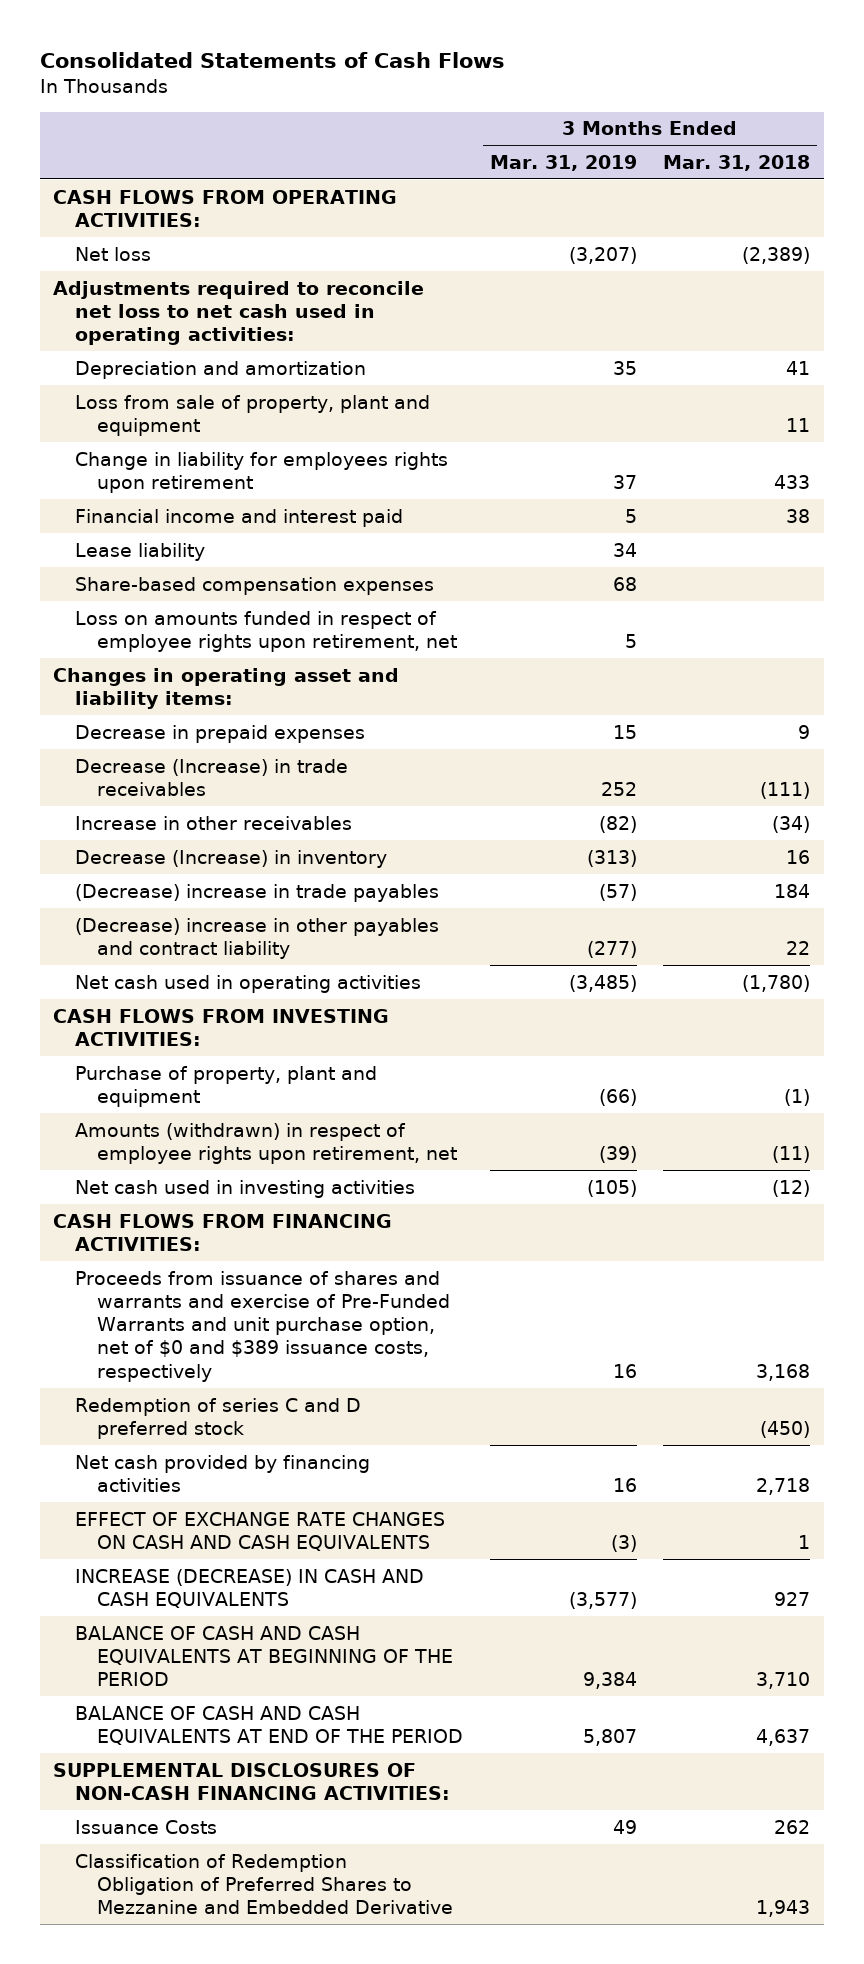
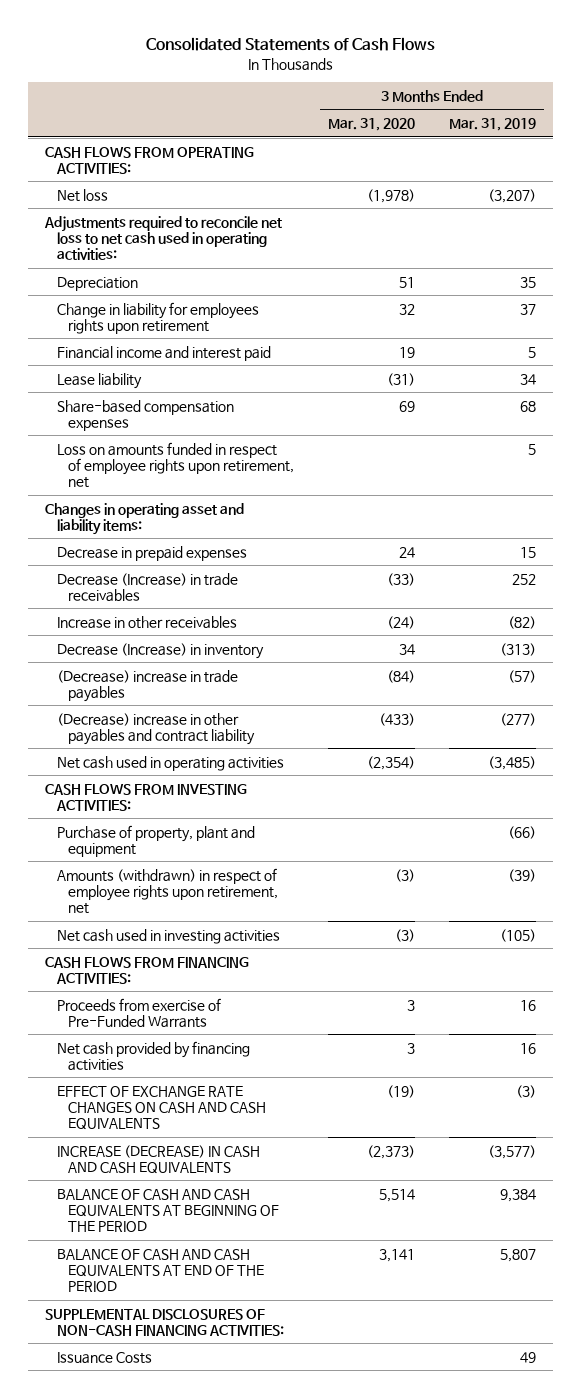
[663,154,811,171] Mar. 31, 2018 -> none
none -> [327,118,415,132] Mar. 31, 2020
[75,360,367,379] Depreciation and amortization -> none
[75,394,431,436] Loss from sale of property, plant and equipment -> none
none -> [56,276,138,291] Depreciation
[75,1270,451,1382] Proceeds from issuance of shares and warrants and exercise of Pre-Funded Warrants and unit purchase option, net of $0 and $389 issuance costs, respectively -> none
[75,1397,362,1439] Redemption of series C and D preferred stock -> none
none -> [56,997,221,1028] Proceeds from exercise of Pre-Funded Warrants
[75,1853,454,1915] Classification of Redemption Obligation of Preferred Shares to Mezzanine and Embedded Derivative -> none

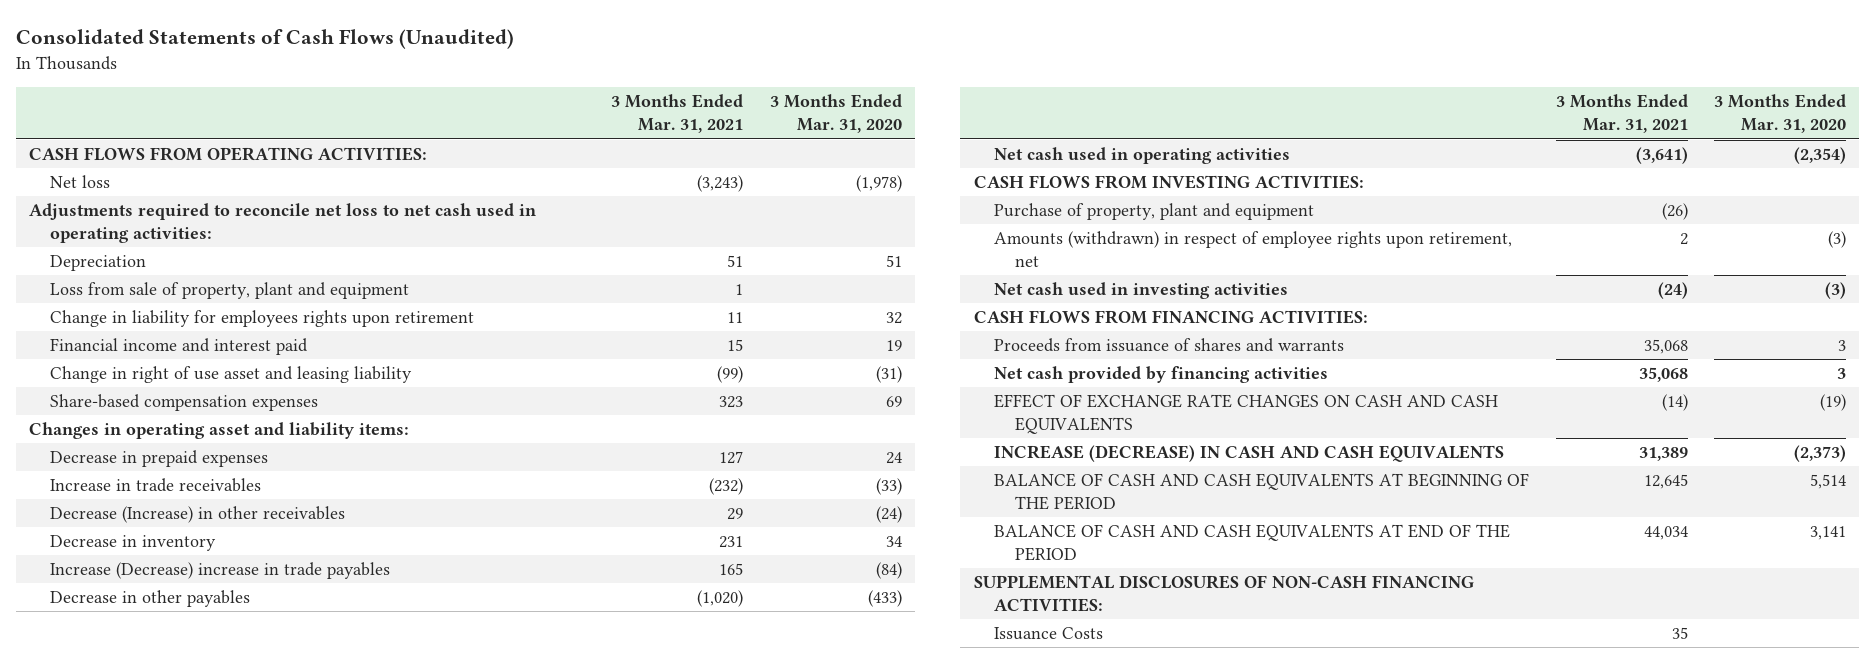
[145,36,435,51] Consolidated Statements of Cash Flows -> [16,29,515,50] Consolidated Statements of Cash Flows (Unaudited)
[448,118,536,132] Mar. 31, 2019 -> none
none -> [611,94,744,134] 3 Months Ended Mar. 31, 2021
none -> [49,282,409,300] Loss from sale of property, plant and equipment
[56,372,142,389] Lease liability -> none
none -> [49,366,412,384] Change in right of use asset and leasing liability
[56,441,295,489] Loss on amounts funded in respect of employee rights upon retirement, net -> none
[56,572,238,602] Decrease (Increase) in trade receivables -> [49,478,261,493] Increase in trade receivables
[56,615,237,629] Increase in other receivables -> [49,506,345,524] Decrease (Increase) in other receivables
[56,642,264,659] Decrease (Increase) in inventory -> [49,535,216,552] Decrease in inventory
[56,669,238,702] (Decrease) increase in trade payables -> [49,562,390,580] Increase (Decrease) increase in trade payables
[56,712,256,745] (Decrease) increase in other payables and contract liability -> [49,590,250,608] Decrease in other payables
[56,997,221,1028] Proceeds from exercise of Pre-Funded Warrants -> [994,338,1345,353] Proceeds from issuance of shares and warrants

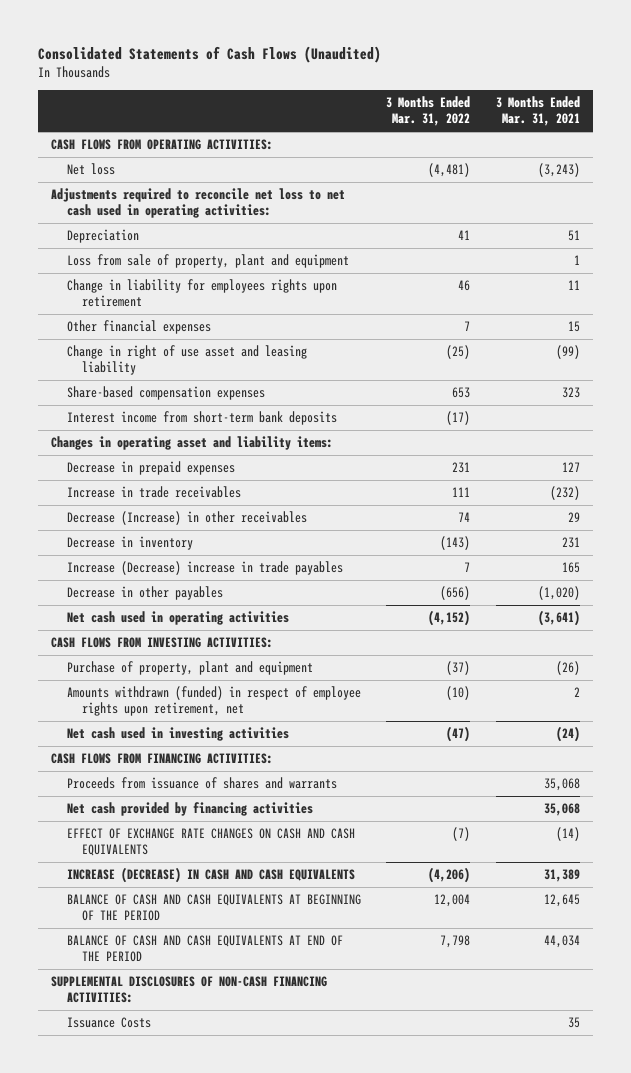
[769,94,902,134] 3 Months Ended Mar. 31, 2020 -> none
none -> [386,96,471,127] 3 Months Ended Mar. 31, 2022
[49,338,308,356] Financial income and interest paid -> none
none -> [66,320,211,335] Other financial expenses
none -> [66,411,337,426] Interest income from short-term bank deposits
[994,231,1513,268] Amounts (withdrawn) in respect of employee rights upon retirement, net -> [66,686,361,717] Amounts withdrawn (funded) in respect of employee rights upon retirement, net

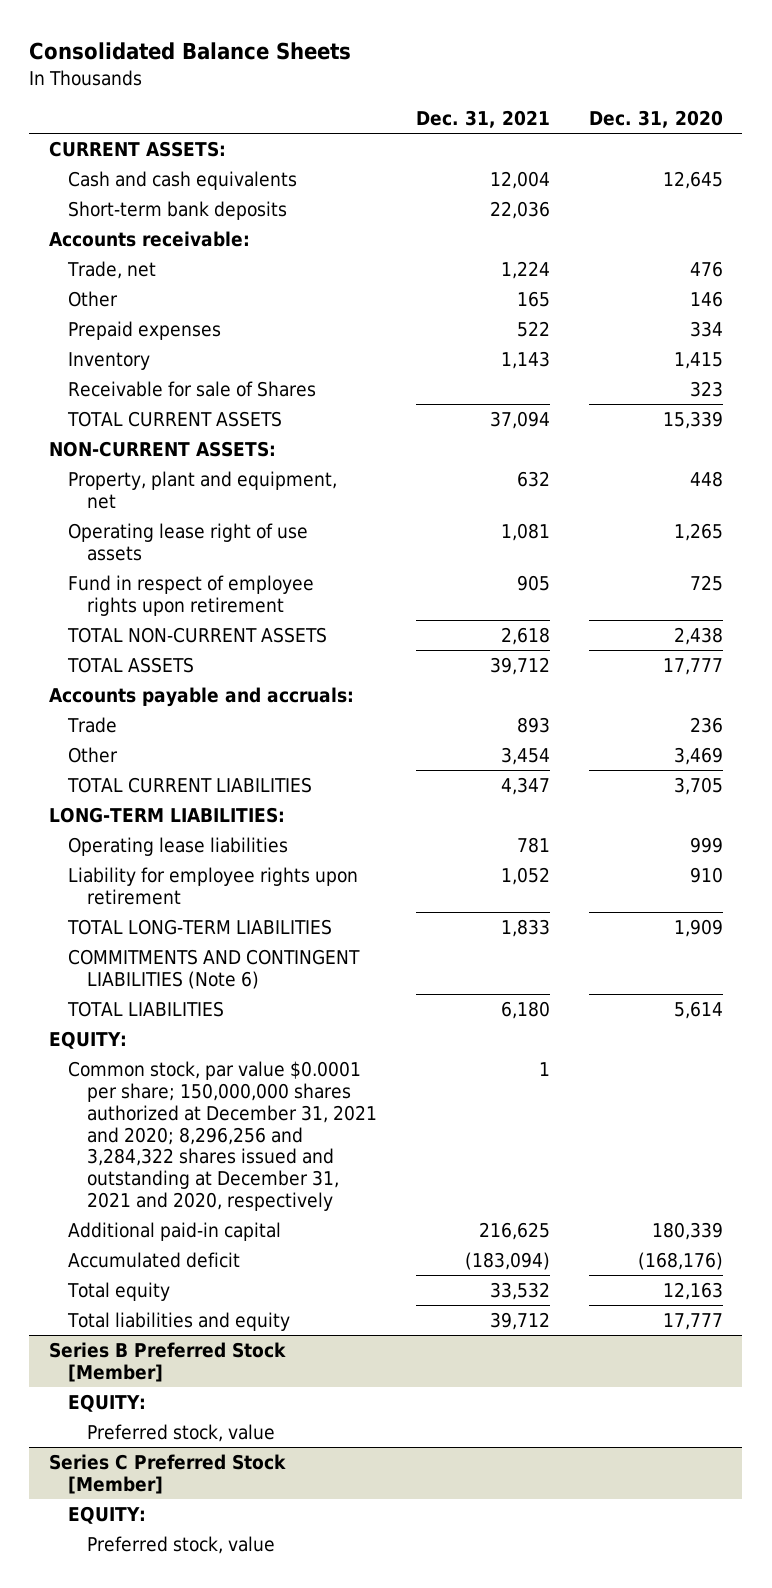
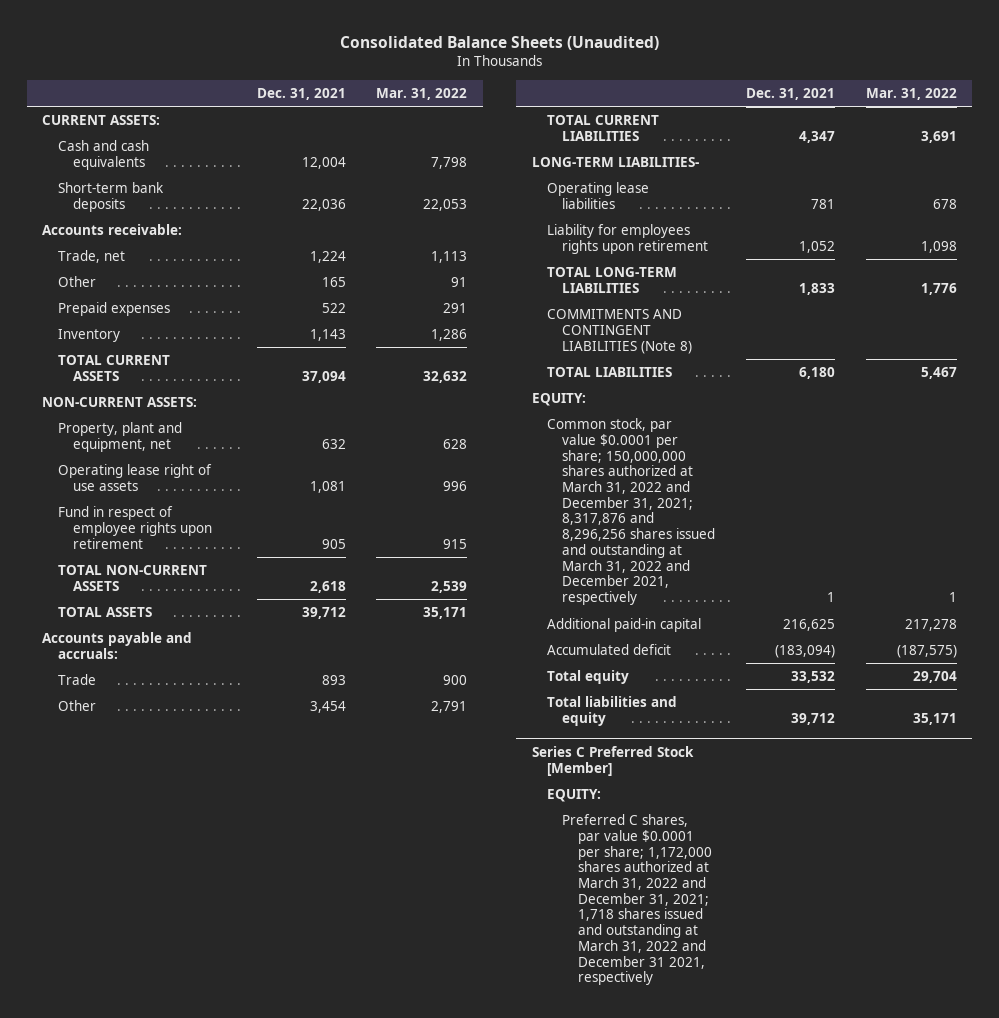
[29,41,352,60] Consolidated Balance Sheets -> [339,35,659,50] Consolidated Balance Sheets (Unaudited)
[588,110,723,129] Dec. 31, 2020 -> none
none -> [376,87,468,100] Mar. 31, 2022
[67,380,316,397] Receivable for sale of Shares -> none
[48,806,285,823] LONG-TERM LIABILITIES: -> [531,157,699,168] LONG-TERM LIABILITIES-
[67,866,358,905] Liability for employee rights upon retirement -> [547,224,709,254] Liability for employees rights upon retirement
[67,948,360,989] COMMITMENTS AND CONTINGENT LIABILITIES (Note 6) -> [547,309,693,354] COMMITMENTS AND CONTINGENT LIABILITIES (Note 8)
[67,1060,377,1212] Common stock, par value $0.0001 per share; 150,000,000 shares authorized at December 31, 2021 and 2020; 8,296,256 and 3,284,322 shares issued and outstanding at December 31, 2021 and 2020, respectively -> [547,418,716,606] Common stock, par value $0.0001 per share; 150,000,000 shares authorized at March 31, 2022 and December 31, 2021; 8,317,876 and 8,296,256 shares issued and outstanding at March 31, 2022 and December 2021, respectively
[48,1341,286,1382] Series B Preferred Stock [Member] -> none
[67,1393,146,1412] EQUITY: -> none
[86,1423,275,1442] Preferred stock, value -> none
[86,1535,275,1554] Preferred stock, value -> [562,814,712,986] Preferred C shares, par value $0.0001 per share; 1,172,000 shares authorized at March 31, 2022 and December 31, 2021; 1,718 shares issued and outstanding at March 31, 2022 and December 31 2021, respectively

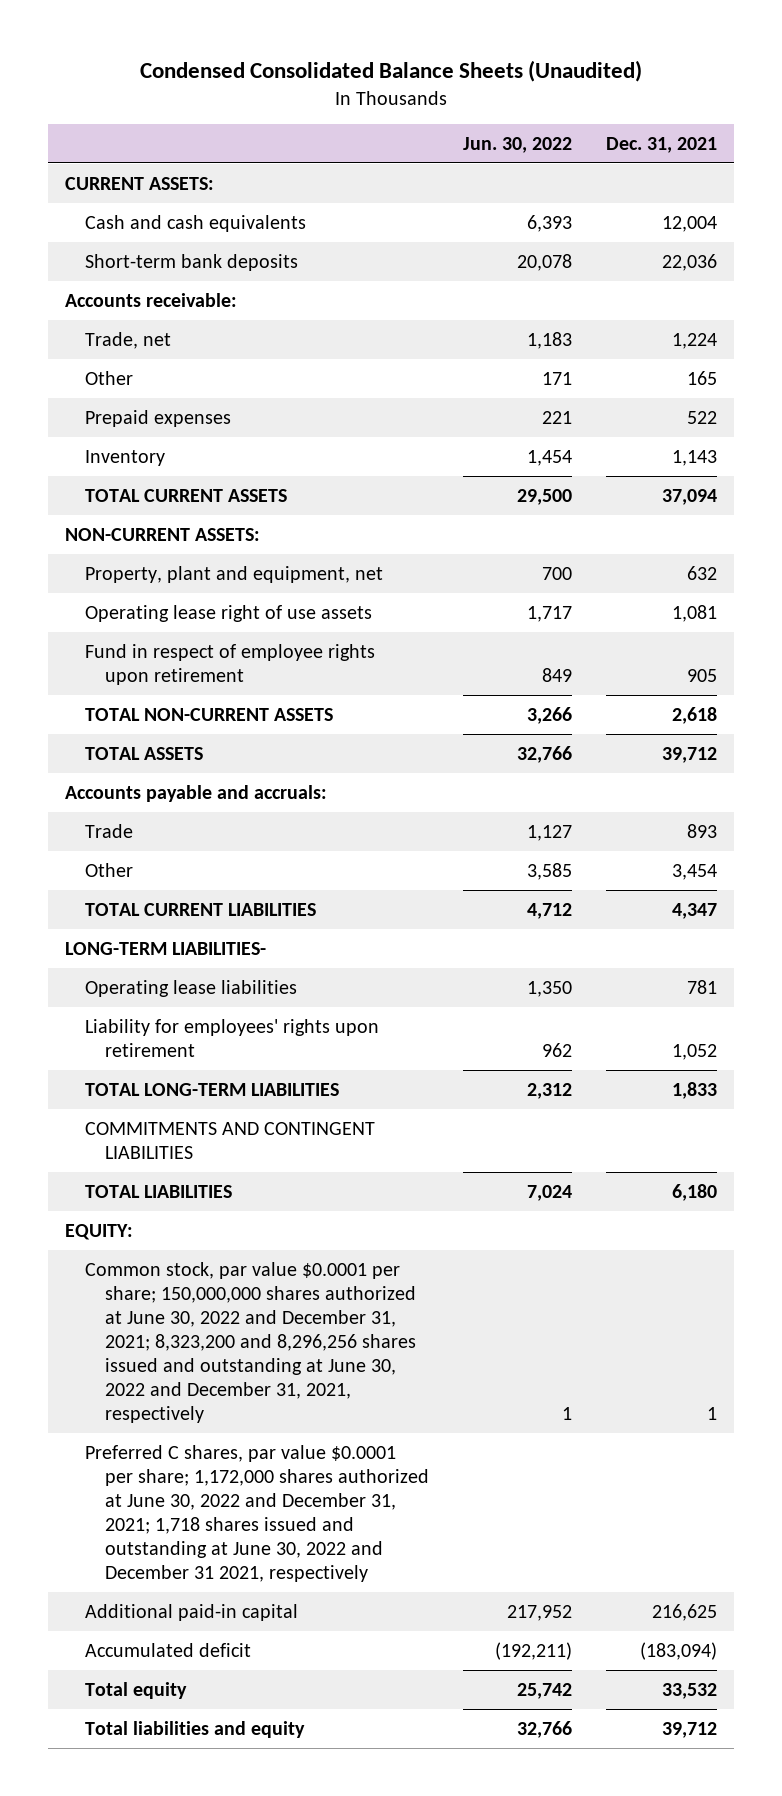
[339,35,659,50] Consolidated Balance Sheets (Unaudited) -> [139,60,642,83] Condensed Consolidated Balance Sheets (Unaudited)
[376,87,468,100] Mar. 31, 2022 -> none
none -> [462,136,572,153] Jun. 30, 2022
[547,224,709,254] Liability for employees rights upon retirement -> [84,1018,379,1057] Liability for employees' rights upon retirement
[547,309,693,354] COMMITMENTS AND CONTINGENT LIABILITIES (Note 8) -> [84,1121,375,1159] COMMITMENTS AND CONTINGENT LIABILITIES
[547,418,716,606] Common stock, par value $0.0001 per share; 150,000,000 shares authorized at March 31, 2022 and December 31, 2021; 8,317,876 and 8,296,256 shares issued and outstanding at March 31, 2022 and December 2021, respectively -> [84,1261,416,1423] Common stock, par value $0.0001 per share; 150,000,000 shares authorized at June 30, 2022 and December 31, 2021; 8,323,200 and 8,296,256 shares issued and outstanding at June 30, 2022 and December 31, 2021, respectively
none -> [84,1444,429,1582] Preferred C shares, par value $0.0001 per share; 1,172,000 shares authorized at June 30, 2022 and December 31, 2021; 1,718 shares issued and outstanding at June 30, 2022 and December 31 2021, respectively
[531,745,694,776] Series C Preferred Stock [Member] -> none
[547,789,602,803] EQUITY: -> none
[562,814,712,986] Preferred C shares, par value $0.0001 per share; 1,172,000 shares authorized at March 31, 2022 and December 31, 2021; 1,718 shares issued and outstanding at March 31, 2022 and December 31 2021, respectively -> none

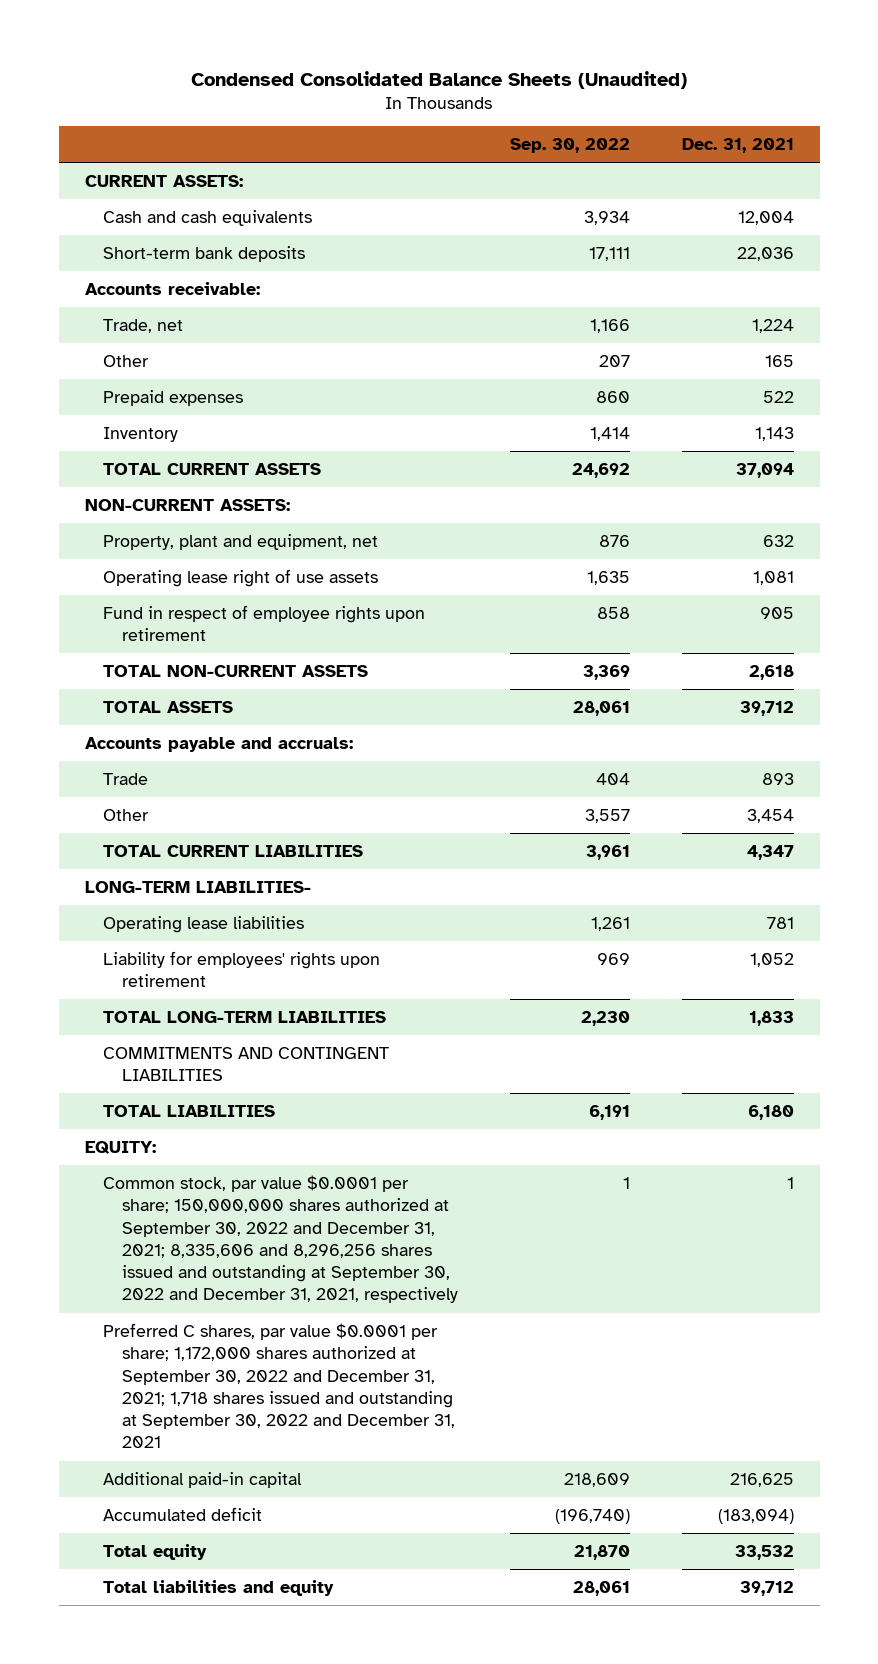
[462,136,572,153] Jun. 30, 2022 -> none
none -> [509,138,630,154] Sep. 30, 2022
[84,1261,416,1423] Common stock, par value $0.0001 per share; 150,000,000 shares authorized at June 30, 2022 and December 31, 2021; 8,323,200 and 8,296,256 shares issued and outstanding at June 30, 2022 and December 31, 2021, respectively -> [103,1174,459,1304] Common stock, par value $0.0001 per share; 150,000,000 shares authorized at September 30, 2022 and December 31, 2021; 8,335,606 and 8,296,256 shares issued and outstanding at September 30, 2022 and December 31, 2021, respectively
[84,1444,429,1582] Preferred C shares, par value $0.0001 per share; 1,172,000 shares authorized at June 30, 2022 and December 31, 2021; 1,718 shares issued and outstanding at June 30, 2022 and December 31 2021, respectively -> [103,1322,456,1449] Preferred C shares, par value $0.0001 per share; 1,172,000 shares authorized at September 30, 2022 and December 31, 2021; 1,718 shares issued and outstanding at September 30, 2022 and December 31, 2021

